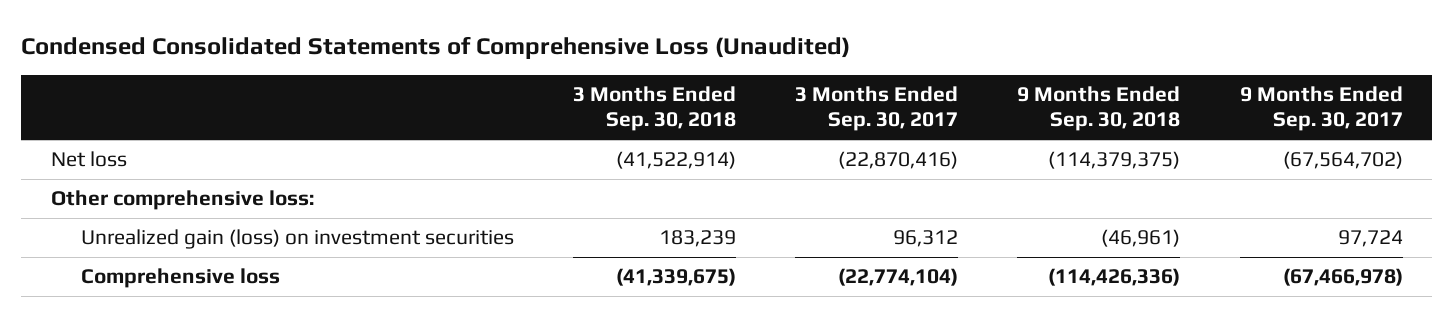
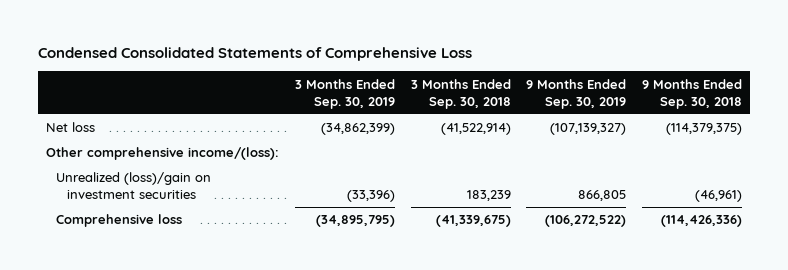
[21,35,851,59] Condensed Consolidated Statements of Comprehensive Loss (Unaudited) -> [38,47,473,62] Condensed Consolidated Statements of Comprehensive Loss
[795,86,959,132] 3 Months Ended Sep. 30, 2017 -> none
[1239,86,1403,132] 9 Months Ended Sep. 30, 2017 -> none
none -> [294,78,395,109] 3 Months Ended Sep. 30, 2019
none -> [526,78,627,109] 9 Months Ended Sep. 30, 2019
[50,190,314,211] Other comprehensive loss: -> [45,147,279,161] Other comprehensive income/(loss):
[80,229,514,250] Unrealized gain (loss) on investment securities -> [56,172,212,200] Unrealized (loss)/gain on investment securities

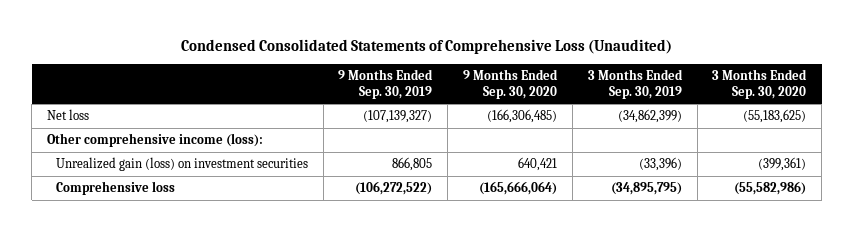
[38,47,473,62] Condensed Consolidated Statements of Comprehensive Loss -> [180,39,672,55] Condensed Consolidated Statements of Comprehensive Loss (Unaudited)
[410,78,511,109] 3 Months Ended Sep. 30, 2018 -> none
[642,78,743,109] 9 Months Ended Sep. 30, 2018 -> none
none -> [463,68,559,99] 9 Months Ended Sep. 30, 2020
none -> [712,68,808,99] 3 Months Ended Sep. 30, 2020
[45,147,279,161] Other comprehensive income/(loss): -> [46,133,263,148] Other comprehensive income (loss):
[56,172,212,200] Unrealized (loss)/gain on investment securities -> [55,157,308,172] Unrealized gain (loss) on investment securities

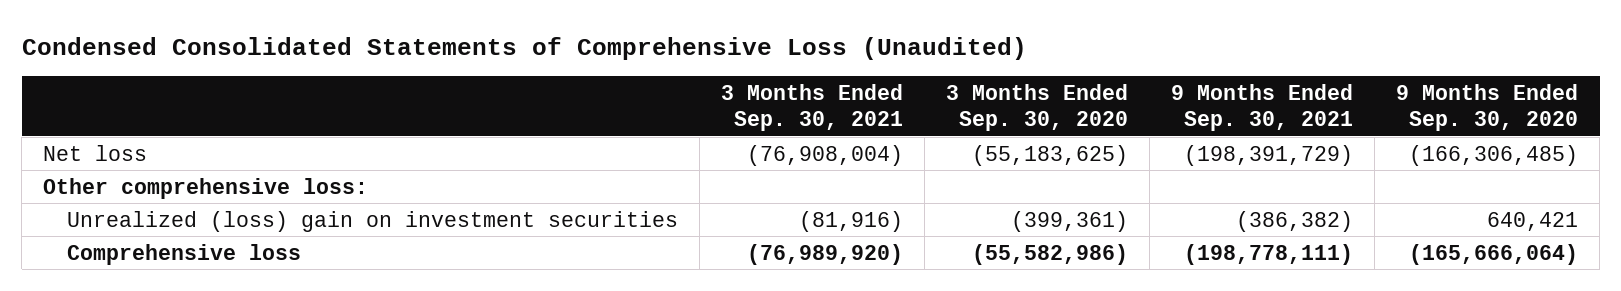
[338,68,434,99] 9 Months Ended Sep. 30, 2019 -> none
[587,68,683,99] 3 Months Ended Sep. 30, 2019 -> none
none -> [721,83,904,132] 3 Months Ended Sep. 30, 2021
none -> [1171,83,1354,132] 9 Months Ended Sep. 30, 2021
[46,133,263,148] Other comprehensive income (loss): -> [43,177,369,199] Other comprehensive loss:
[55,157,308,172] Unrealized gain (loss) on investment securities -> [67,210,679,232] Unrealized (loss) gain on investment securities

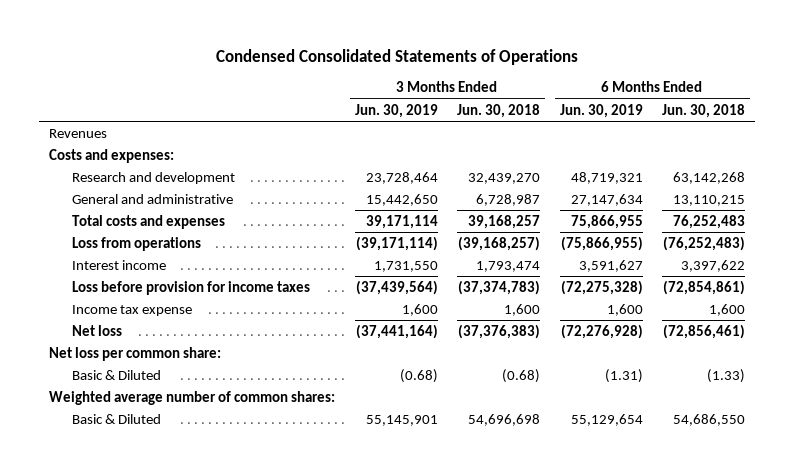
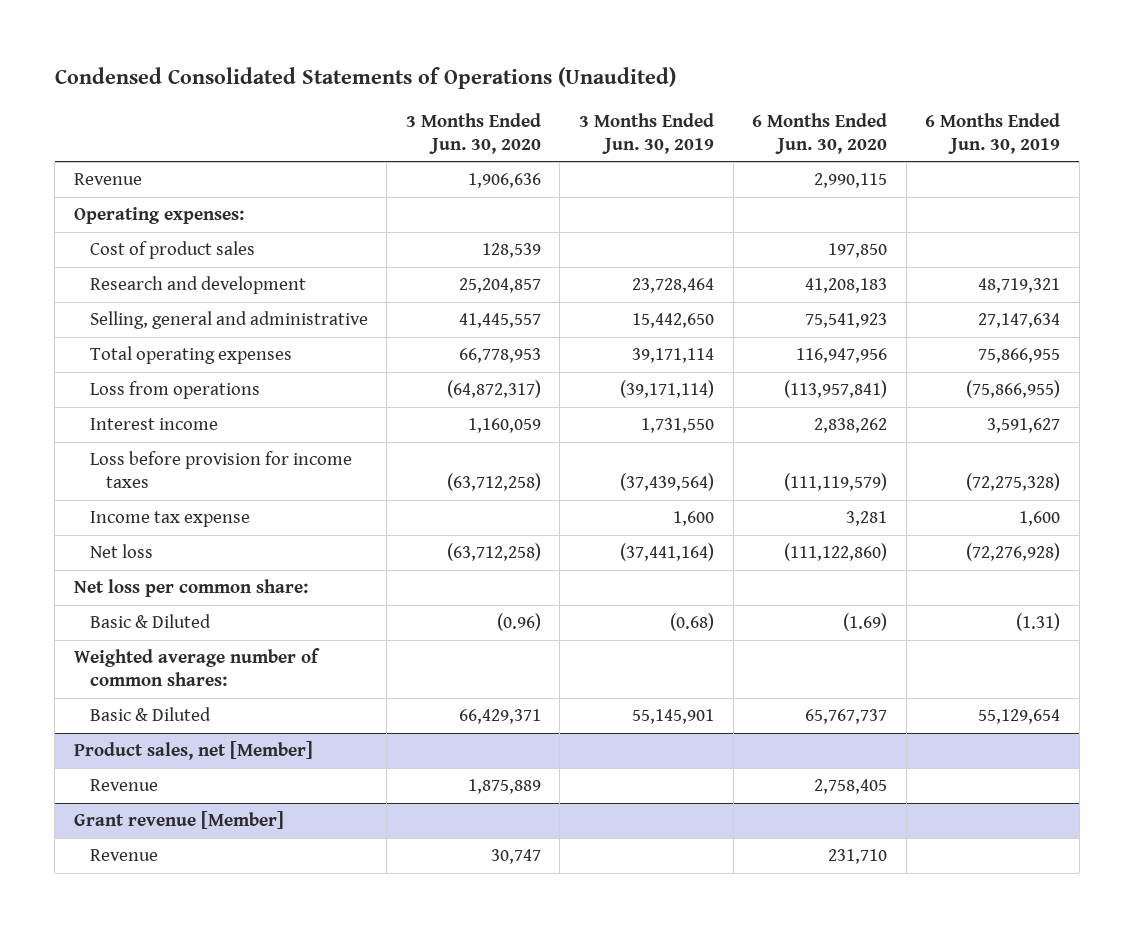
[216,48,579,65] Condensed Consolidated Statements of Operations -> [54,67,676,90] Condensed Consolidated Statements of Operations (Unaudited)
[457,103,541,118] Jun. 30, 2018 -> none
[662,103,746,118] Jun. 30, 2018 -> none
none -> [405,112,541,154] 3 Months Ended Jun. 30, 2020
none -> [752,112,888,154] 6 Months Ended Jun. 30, 2020
[49,128,108,138] Revenues -> [73,173,142,186] Revenue
[49,148,175,163] Costs and expenses: -> [73,207,244,225] Operating expenses:
none -> [89,241,255,260] Cost of product sales
[72,193,234,204] General and administrative -> [89,311,368,330] Selling, general and administrative
[72,214,226,229] Total costs and expenses -> [89,346,292,365] Total operating expenses
none -> [73,741,313,761] Product sales, net [Member]
none -> [89,779,158,792] Revenue
none -> [73,811,284,830] Grant revenue [Member]
none -> [89,849,158,862] Revenue

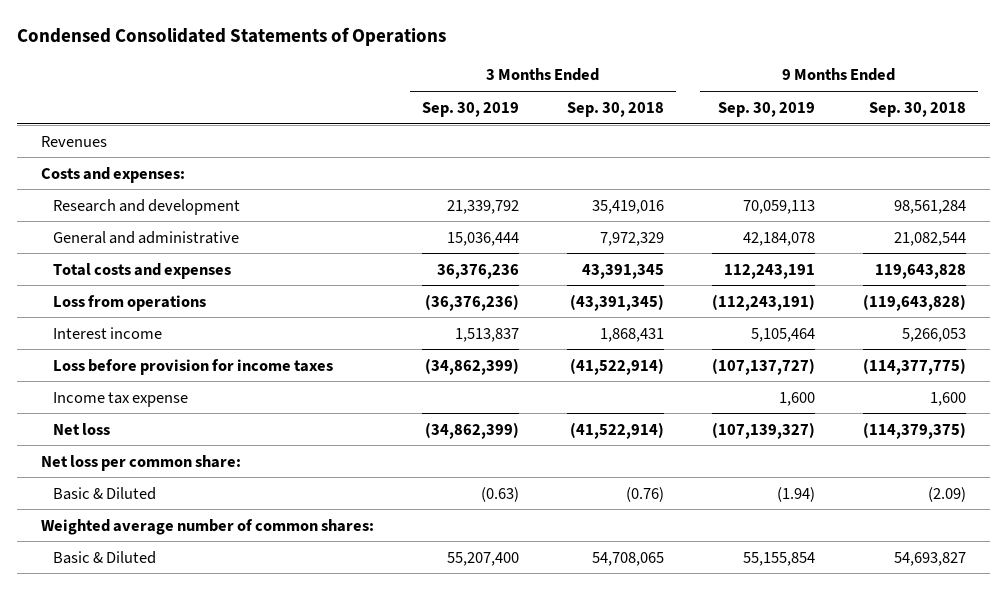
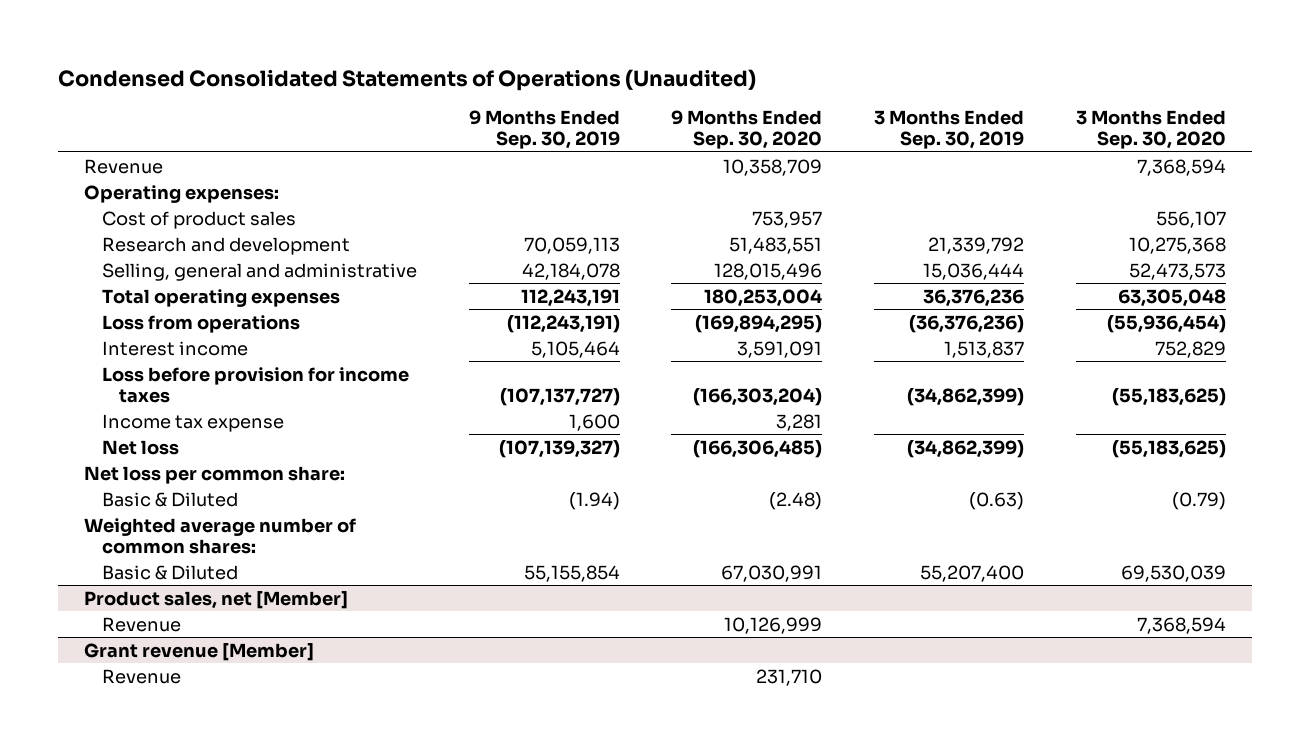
[16,27,446,47] Condensed Consolidated Statements of Operations -> [58,69,757,92] Condensed Consolidated Statements of Operations (Unaudited)
[566,101,664,117] Sep. 30, 2018 -> none
[868,101,966,117] Sep. 30, 2018 -> none
none -> [671,110,823,150] 9 Months Ended Sep. 30, 2020
none -> [1075,110,1226,150] 3 Months Ended Sep. 30, 2020
[40,135,107,147] Revenues -> [84,158,164,174] Revenue
[40,166,185,183] Costs and expenses: -> [84,184,280,203] Operating expenses:
none -> [101,210,296,229] Cost of product sales
[52,230,239,244] General and administrative -> [101,262,417,281] Selling, general and administrative
[52,262,231,279] Total costs and expenses -> [101,288,340,307] Total operating expenses
none -> [84,590,349,609] Product sales, net [Member]
none -> [101,616,181,632] Revenue
none -> [84,642,315,661] Grant revenue [Member]
none -> [101,668,181,684] Revenue

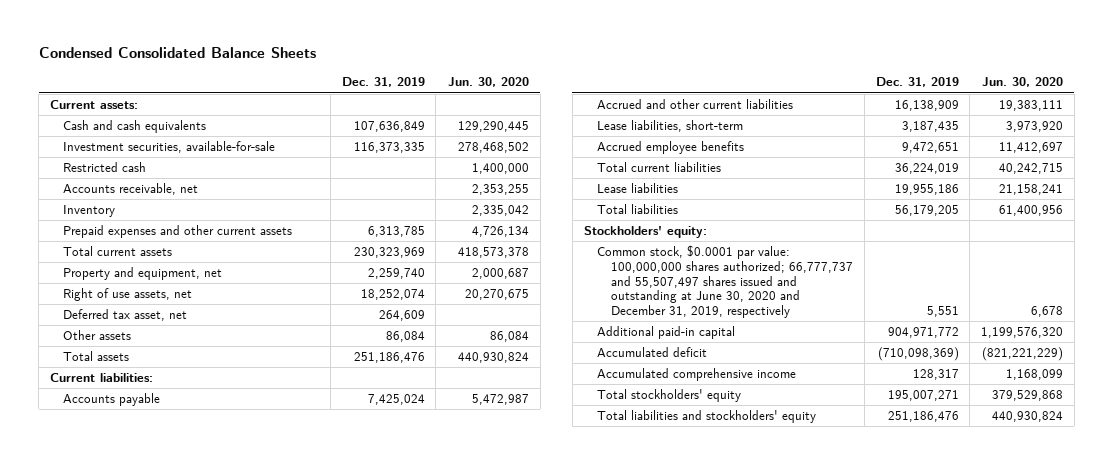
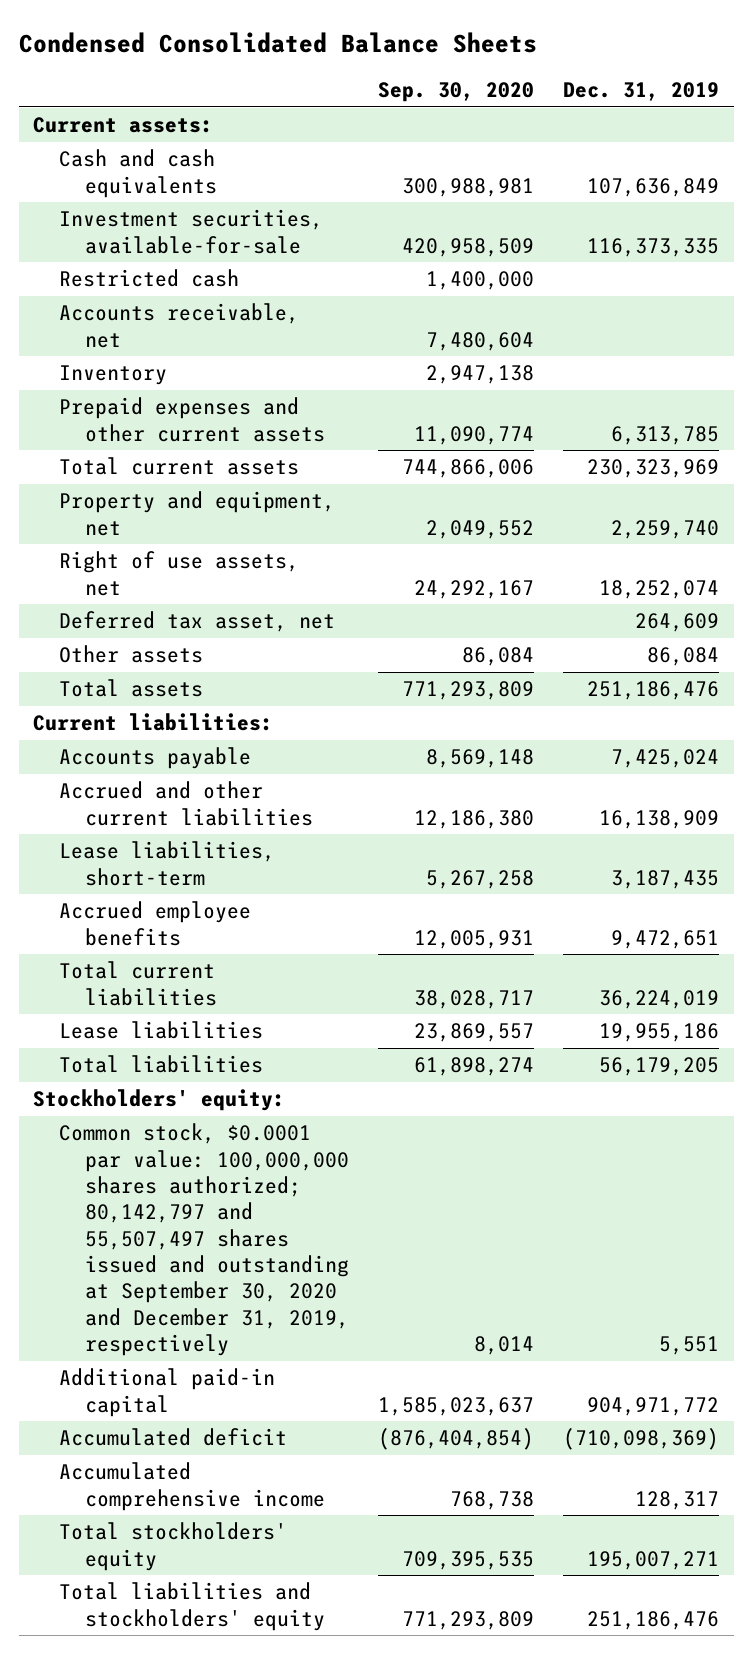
[448,77,530,88] Jun. 30, 2020 -> none
none -> [378,82,535,103] Sep. 30, 2020
[597,245,854,319] Common stock, $0.0001 par value: 100,000,000 shares authorized; 66,777,737 and 55,507,497 shares issued and outstanding at June 30, 2020 and December 31, 2019, respectively -> [59,1123,350,1357] Common stock, $0.0001 par value: 100,000,000 shares authorized; 80,142,797 and 55,507,497 shares issued and outstanding at September 30, 2020 and December 31, 2019, respectively

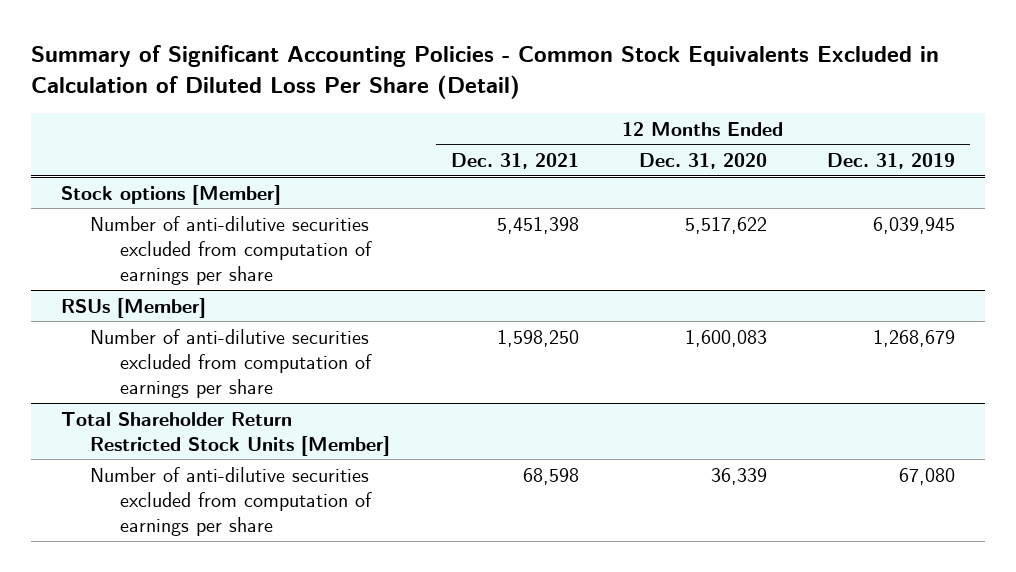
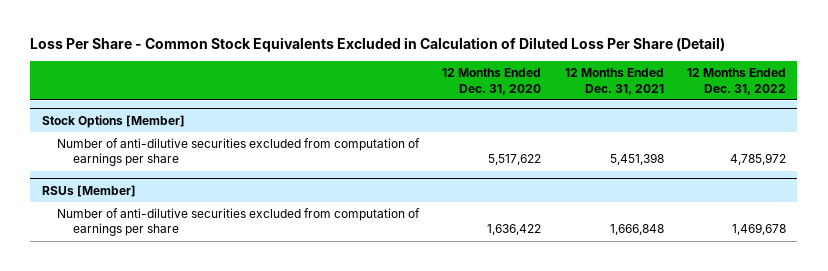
[30,44,939,100] Summary of Significant Accounting Policies - Common Stock Equivalents Excluded in Calculation of Diluted Loss Per Share (Detail) -> [30,37,726,53] Loss Per Share - Common Stock Equivalents Excluded in Calculation of Diluted Loss Per Share (Detail)
[826,152,955,169] Dec. 31, 2019 -> none
none -> [686,68,786,95] 12 Months Ended Dec. 31, 2022
[60,184,281,205] Stock options [Member] -> [41,114,185,128] Stock Options [Member]
[60,411,391,456] Total Shareholder Return Restricted Stock Units [Member] -> none
[90,466,373,537] Number of anti-dilutive securities excluded from computation of earnings per share -> none
[496,329,579,347] 1,598,250 -> [609,224,664,236] 1,666,848
[684,329,767,347] 1,600,083 -> [487,224,542,236] 1,636,422

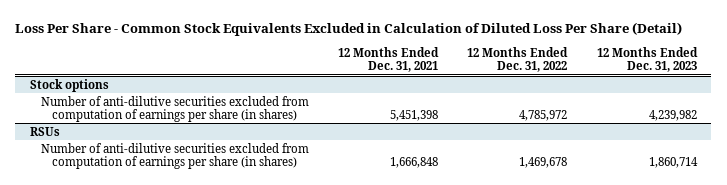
[442,68,542,95] 12 Months Ended Dec. 31, 2020 -> none
none -> [596,46,698,73] 12 Months Ended Dec. 31, 2023
[41,114,185,128] Stock Options [Member] -> [30,78,110,92] Stock options
[57,138,421,167] Number of anti-dilutive securities excluded from computation of earnings per share -> [40,95,309,122] Number of anti-dilutive securities excluded from computation of earnings per share (in shares)
[41,184,136,197] RSUs [Member] -> [30,126,61,136] RSUs
[57,208,421,237] Number of anti-dilutive securities excluded from computation of earnings per share -> [40,142,309,169] Number of anti-dilutive securities excluded from computation of earnings per share (in shares)

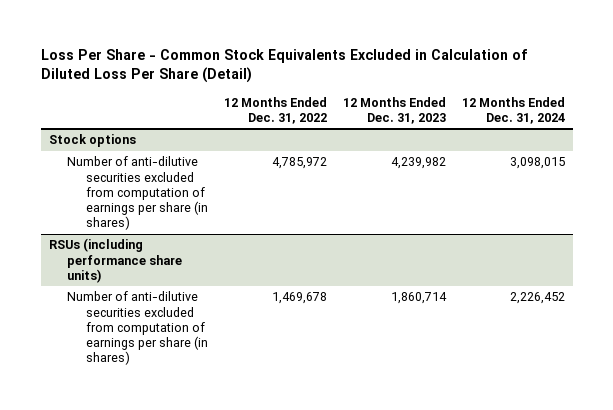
[338,46,440,73] 12 Months Ended Dec. 31, 2021 -> none
none -> [461,96,565,124] 12 Months Ended Dec. 31, 2024
[30,126,61,136] RSUs -> [48,238,183,283] RSUs (including performance share units)

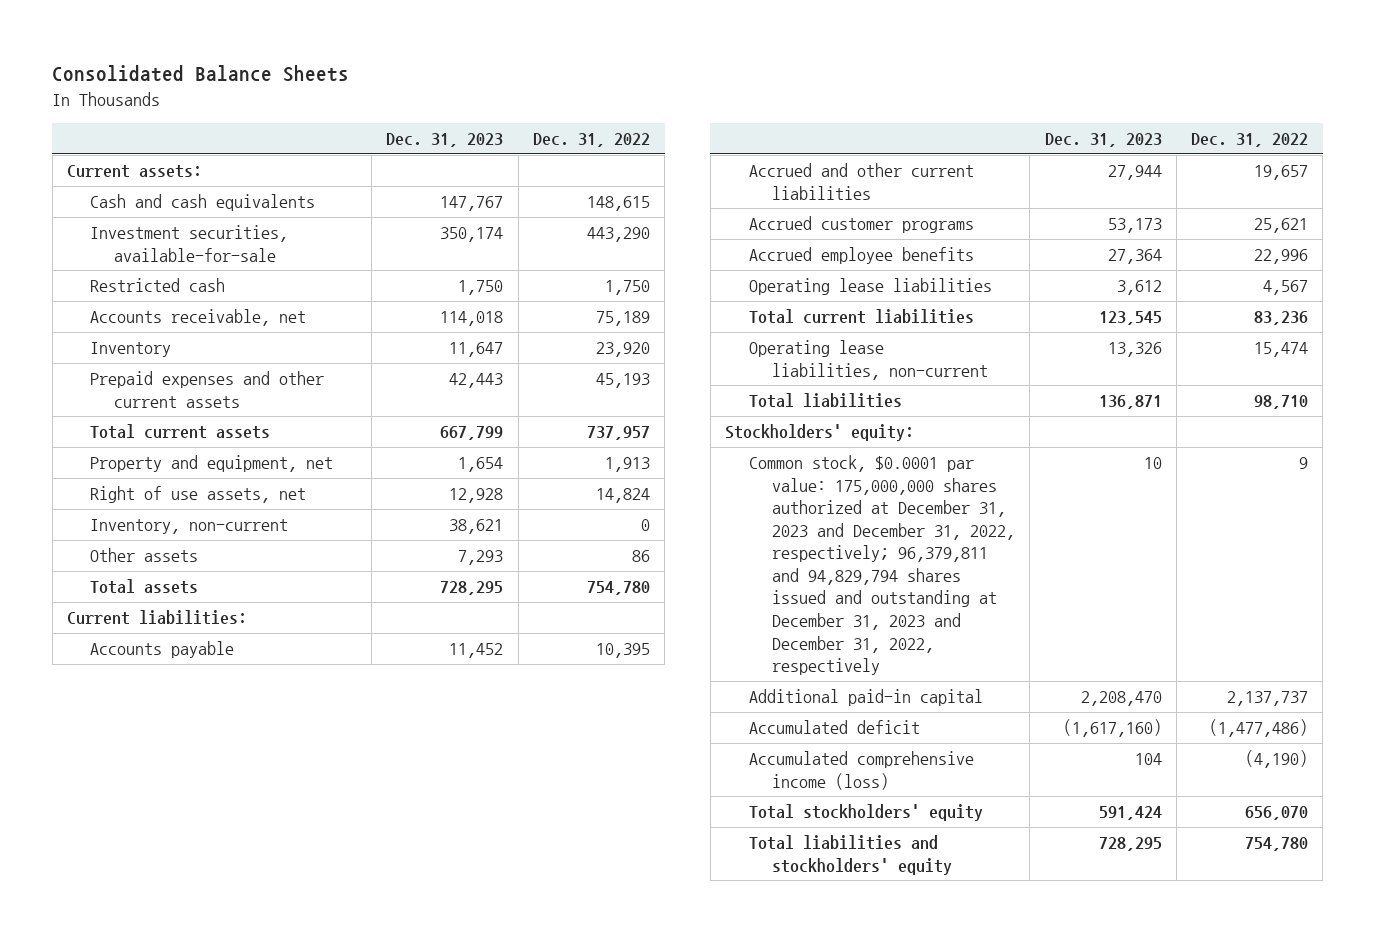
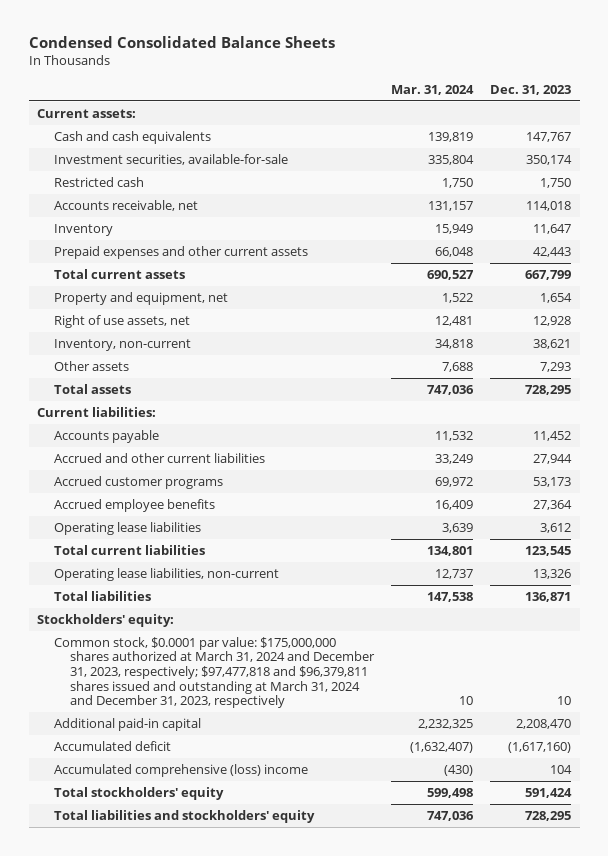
[52,65,350,83] Consolidated Balance Sheets -> [28,36,335,49] Condensed Consolidated Balance Sheets
[533,133,651,148] Dec. 31, 2022 -> none
none -> [391,84,475,95] Mar. 31, 2024
[748,455,1016,676] Common stock, $0.0001 par value: 175,000,000 shares authorized at December 31, 2023 and December 31, 2022, respectively; 96,379,811 and 94,829,794 shares issued and outstanding at December 31, 2023 and December 31, 2022, respectively -> [53,636,376,709] Common stock, $0.0001 par value: $175,000,000 shares authorized at March 31, 2024 and December 31, 2023, respectively; $97,477,818 and $96,379,811 shares issued and outstanding at March 31, 2024 and December 31, 2023, respectively
[748,751,974,790] Accumulated comprehensive income (loss) -> [53,763,308,777] Accumulated comprehensive (loss) income

